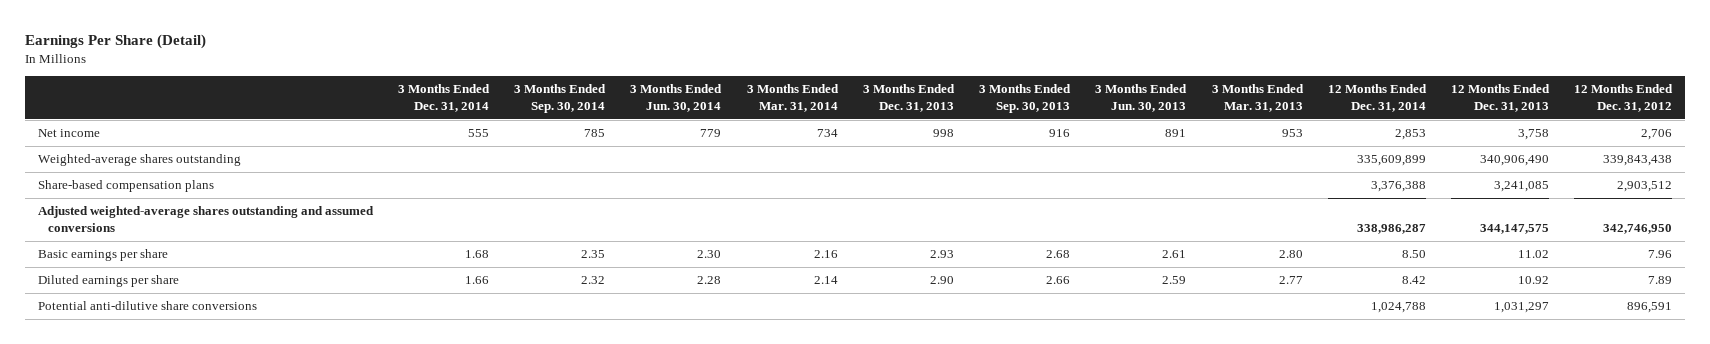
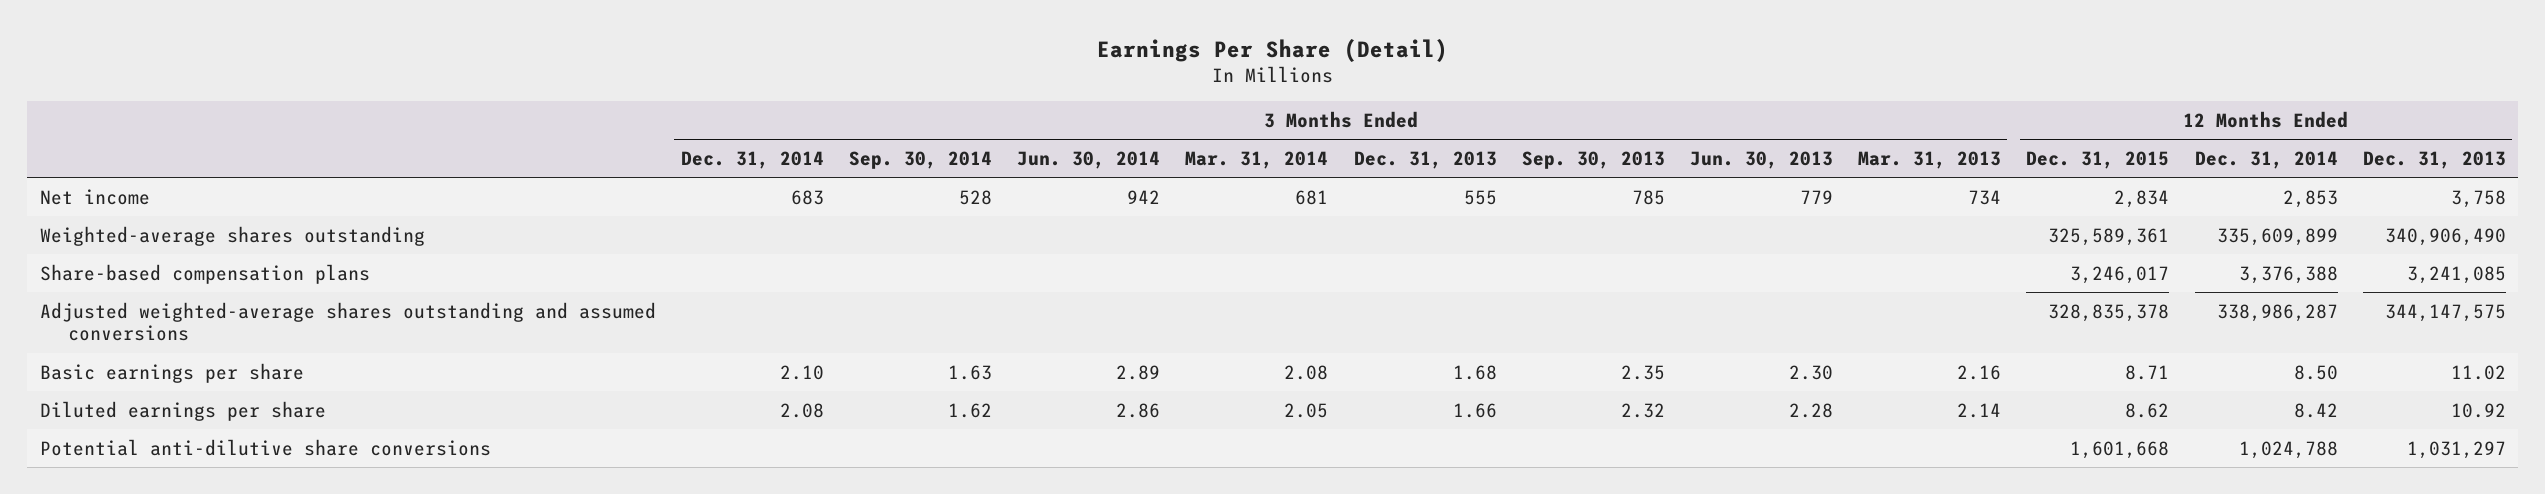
[1574,84,1674,112] 12 Months Ended Dec. 31, 2012 -> none
none -> [2026,150,2170,169] Dec. 31, 2015
[468,129,490,138] 555 -> [790,189,824,205] 683
[584,129,606,138] 785 -> [958,189,992,205] 528
[700,129,722,138] 779 -> [1127,189,1161,204] 942
[816,129,838,138] 734 -> [1295,189,1329,205] 681
[932,129,954,138] 998 -> [1463,189,1497,205] 555
[1049,129,1071,138] 916 -> [1631,189,1665,205] 785
[1165,129,1187,138] 891 -> [1799,189,1833,204] 779
[1281,129,1303,138] 953 -> [1968,189,2002,205] 734
[465,250,490,259] 1.68 -> [779,364,824,380] 2.10
[581,250,606,259] 2.35 -> [947,364,992,380] 1.63
[697,250,722,259] 2.30 -> [1116,364,1161,380] 2.89
[813,250,838,259] 2.16 -> [1284,364,1329,380] 2.08
[929,250,954,259] 2.93 -> [1452,364,1497,380] 1.68
[1046,250,1071,259] 2.68 -> [1620,364,1665,380] 2.35
[1162,250,1187,259] 2.61 -> [1788,364,1833,380] 2.30
[1278,250,1303,259] 2.80 -> [1957,364,2002,380] 2.16
[465,276,490,285] 1.66 -> [779,402,824,418] 2.08
[581,276,606,285] 2.32 -> [947,402,992,418] 1.62
[697,276,722,285] 2.28 -> [1116,402,1161,418] 2.86
[813,276,838,285] 2.14 -> [1284,402,1329,418] 2.05
[929,276,954,285] 2.90 -> [1452,402,1497,418] 1.66
[1046,276,1071,285] 2.66 -> [1620,402,1665,418] 2.32
[1162,276,1187,285] 2.59 -> [1788,402,1833,418] 2.28
[1278,276,1303,285] 2.77 -> [1957,402,2002,418] 2.14

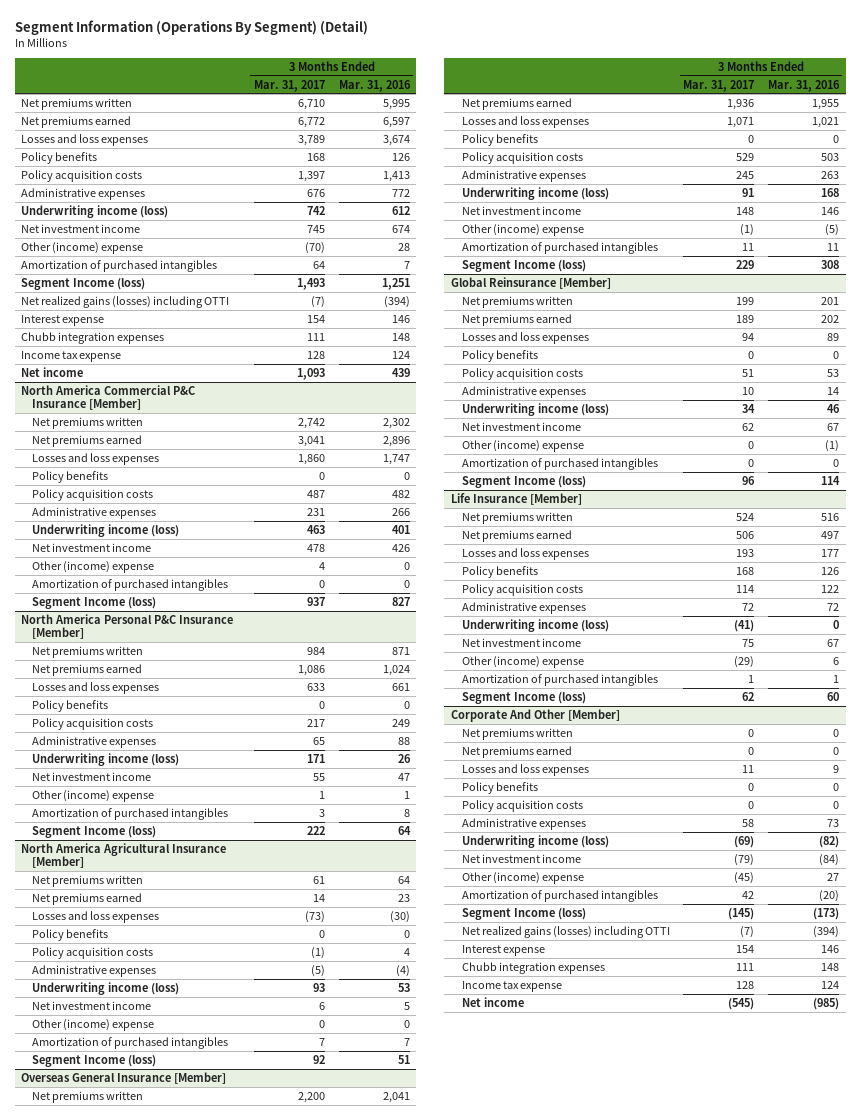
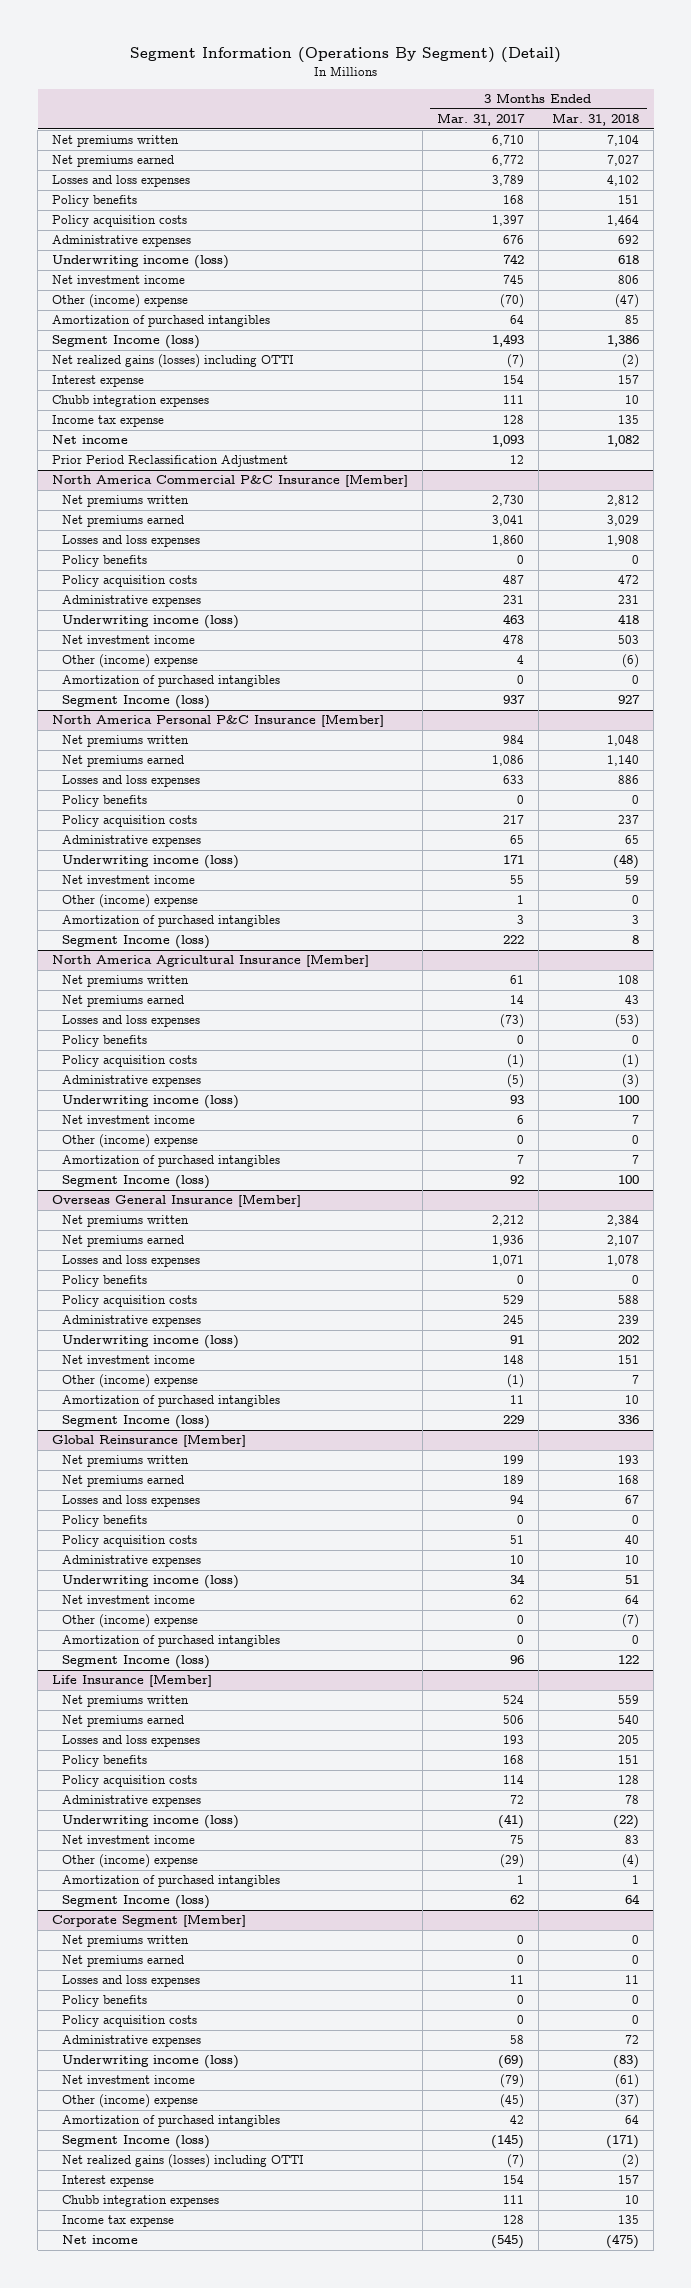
[338,79,411,92] Mar. 31, 2016 -> none
none -> [552,113,640,127] Mar. 31, 2018
none -> [52,455,289,468] Prior Period Reclassification Adjustment
[297,417,325,429] 2,742 -> [491,495,524,507] 2,730
[297,1091,325,1103] 2,200 -> [491,1215,524,1227] 2,212
[450,708,620,722] Corporate And Other [Member] -> none
none -> [52,1914,247,1928] Corporate Segment [Member]

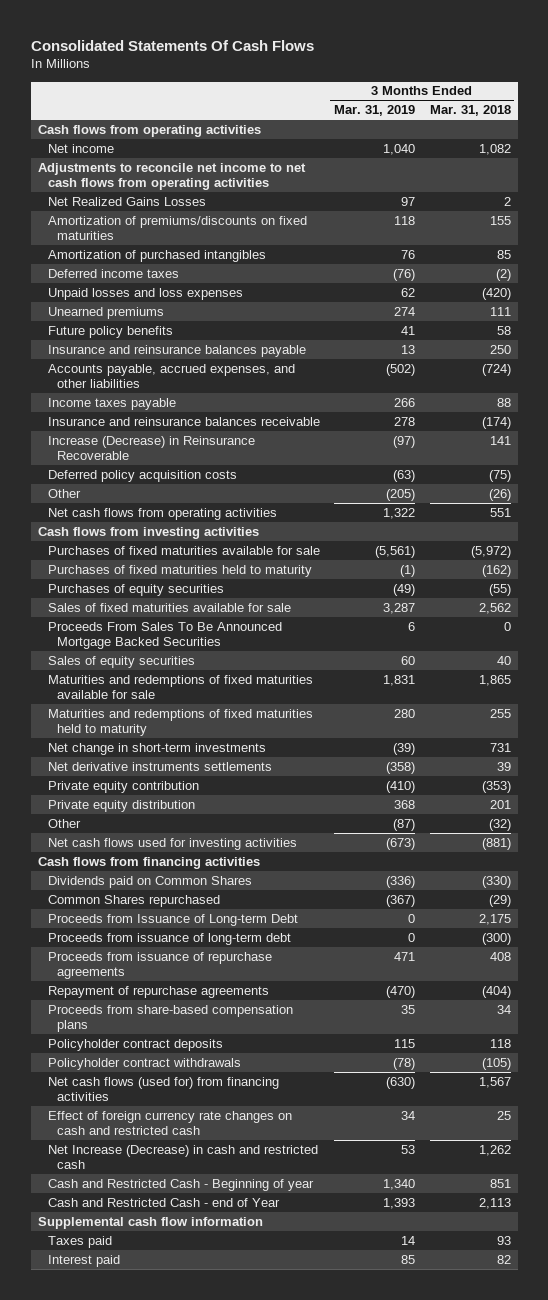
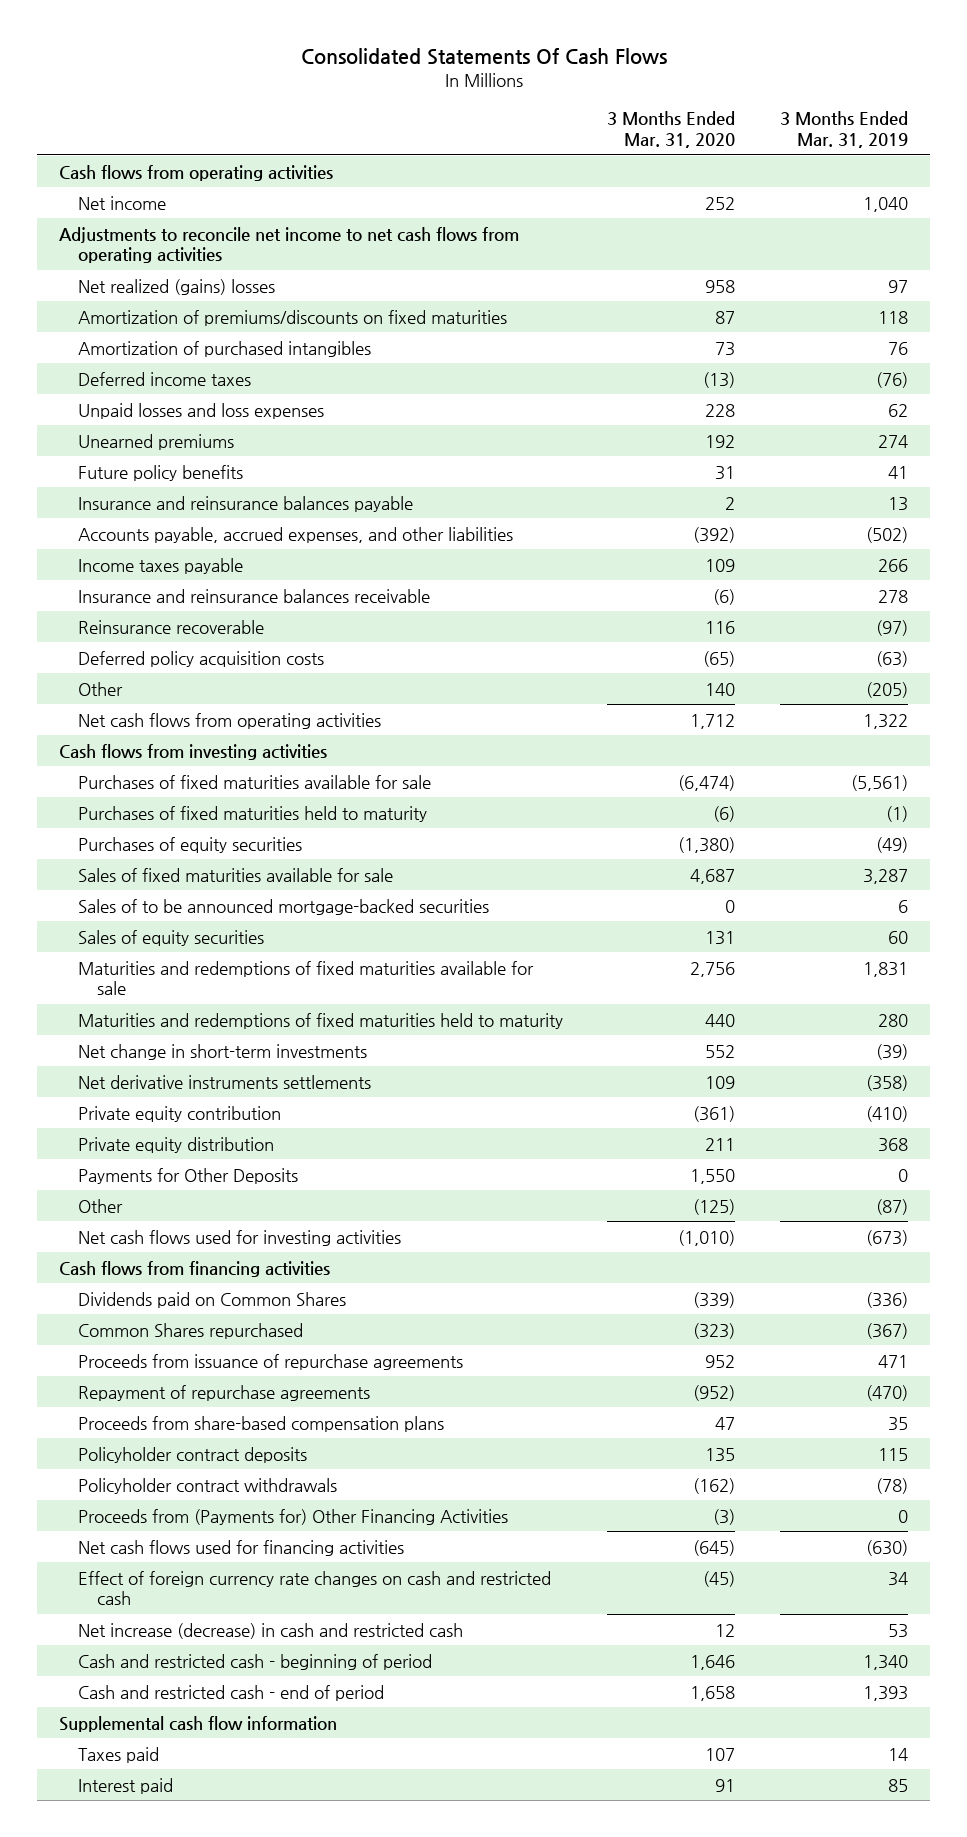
[429,105,511,117] Mar. 31, 2018 -> none
none -> [607,111,736,149] 3 Months Ended Mar. 31, 2020
[47,196,206,206] Net Realized Gains Losses -> [78,278,276,295] Net realized (gains) losses
[47,435,255,461] Increase (Decrease) in Reinsurance Recoverable -> [78,619,265,634] Reinsurance recoverable
[47,621,282,650] Proceeds From Sales To Be Announced Mortgage Backed Securities -> [78,898,490,915] Sales of to be announced mortgage-backed securities
none -> [78,1167,299,1184] Payments for Other Deposits
[47,913,298,926] Proceeds from Issuance of Long-term Debt -> none
[47,932,291,945] Proceeds from issuance of long-term debt -> none
none -> [78,1508,509,1525] Proceeds from (Payments for) Other Financing Activities
[47,1076,279,1102] Net cash flows (used for) from financing activities -> [78,1539,405,1556] Net cash flows used for financing activities
[47,1144,318,1170] Net Increase (Decrease) in cash and restricted cash -> [78,1622,464,1639] Net increase (decrease) in cash and restricted cash
[47,1178,314,1191] Cash and Restricted Cash - Beginning of year -> [78,1653,433,1670] Cash and restricted cash - beginning of period
[47,1197,280,1207] Cash and Restricted Cash - end of Year -> [78,1684,385,1701] Cash and restricted cash - end of period

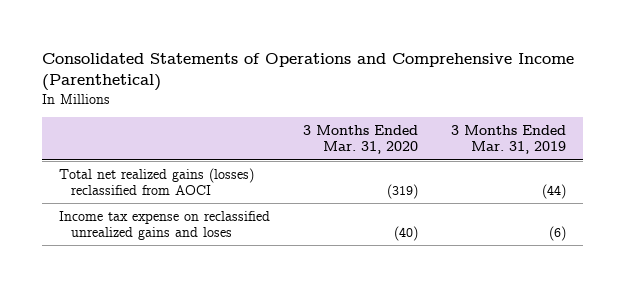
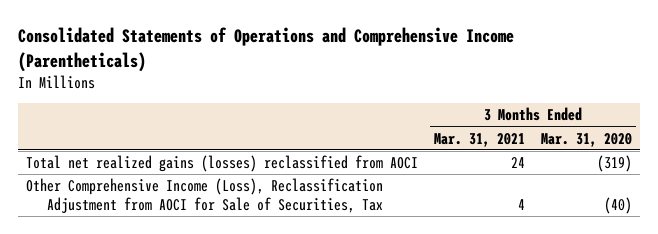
[42,52,575,92] Consolidated Statements of Operations and Comprehensive Income (Parenthetical) -> [18,27,515,72] Consolidated Statements of Operations and Comprehensive Income (Parentheticals)
[451,125,567,155] 3 Months Ended Mar. 31, 2019 -> none
none -> [433,132,525,147] Mar. 31, 2021
[58,210,270,240] Income tax expense on reclassified unrealized gains and loses -> [26,178,384,213] Other Comprehensive Income (Loss), Reclassification Adjustment from AOCI for Sale of Securities, Tax

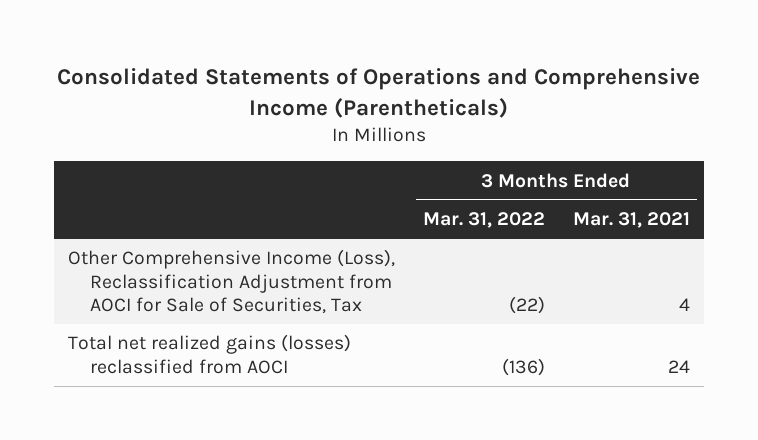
[540,132,632,147] Mar. 31, 2020 -> none
none -> [422,212,545,229] Mar. 31, 2022
[26,155,419,173] Total net realized gains (losses) reclassified from AOCI -> [67,334,351,374] Total net realized gains (losses) reclassified from AOCI

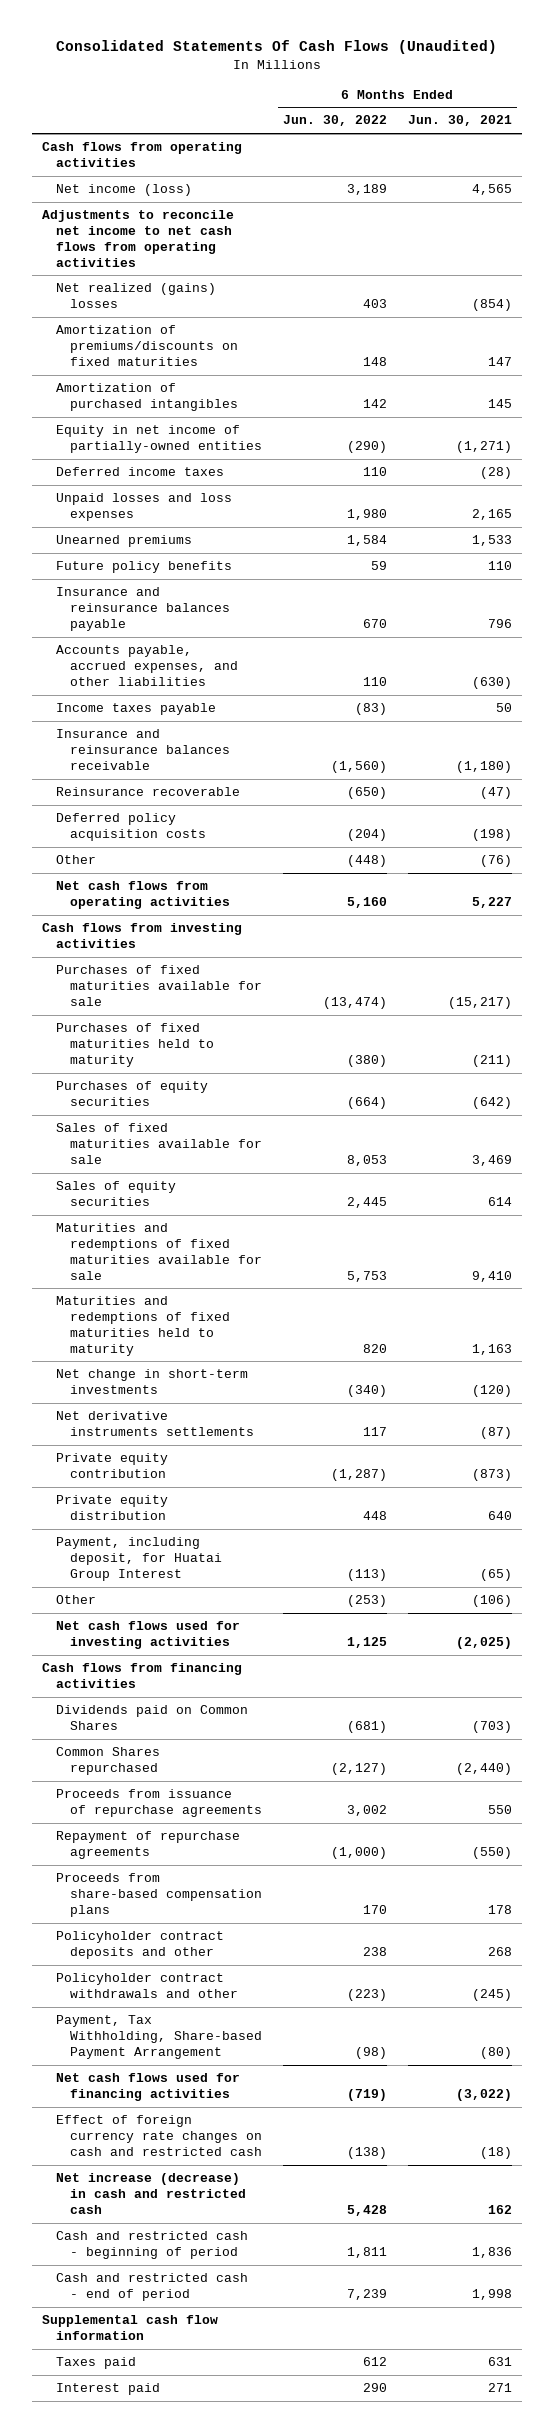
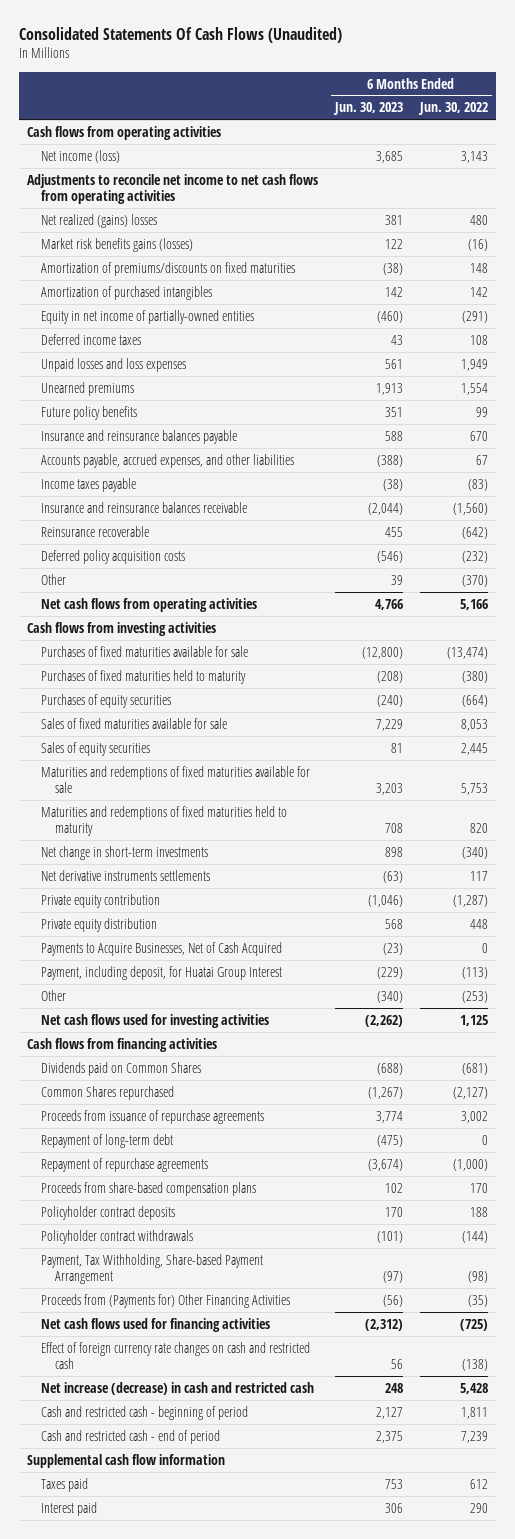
[407,115,512,127] Jun. 30, 2021 -> none
none -> [332,102,403,116] Jun. 30, 2023
[346,184,387,196] 3,189 -> [460,150,488,163] 3,143
[362,299,387,309] 403 -> [469,214,488,225] 480
none -> [41,237,194,252] Market risk benefits gains (losses)
[346,441,387,454] (290) -> [461,310,488,323] (291)
[362,467,387,477] 110 -> [469,334,488,345] 108
[346,509,387,521] 1,980 -> [460,358,488,371] 1,949
[346,535,387,547] 1,584 -> [460,382,488,395] 1,554
[370,561,387,571] 59 -> [475,406,488,417] 99
[362,676,387,686] 110 -> [475,454,488,465] 67
[346,787,387,800] (650) -> [461,526,488,539] (642)
[346,829,387,842] (204) -> [461,550,488,563] (232)
[346,855,387,868] (448) -> [461,574,488,587] (370)
[346,897,387,909] 5,160 -> [459,598,488,610] 5,166
none -> [41,941,283,956] Payments to Acquire Businesses, Net of Cash Acquired
none -> [41,1133,174,1148] Repayment of long-term debt
[56,1931,225,1960] Policyholder contract deposits and other -> [41,1205,176,1220] Policyholder contract deposits
[362,1947,387,1957] 238 -> [469,1206,488,1217] 188
[56,1973,238,1999] Policyholder contract withdrawals and other -> [41,1229,194,1244] Policyholder contract withdrawals
[346,1989,387,2002] (223) -> [461,1230,488,1243] (144)
none -> [41,1293,291,1308] Proceeds from (Payments for) Other Financing Activities
[346,2089,387,2102] (719) -> [459,1318,488,1331] (725)

